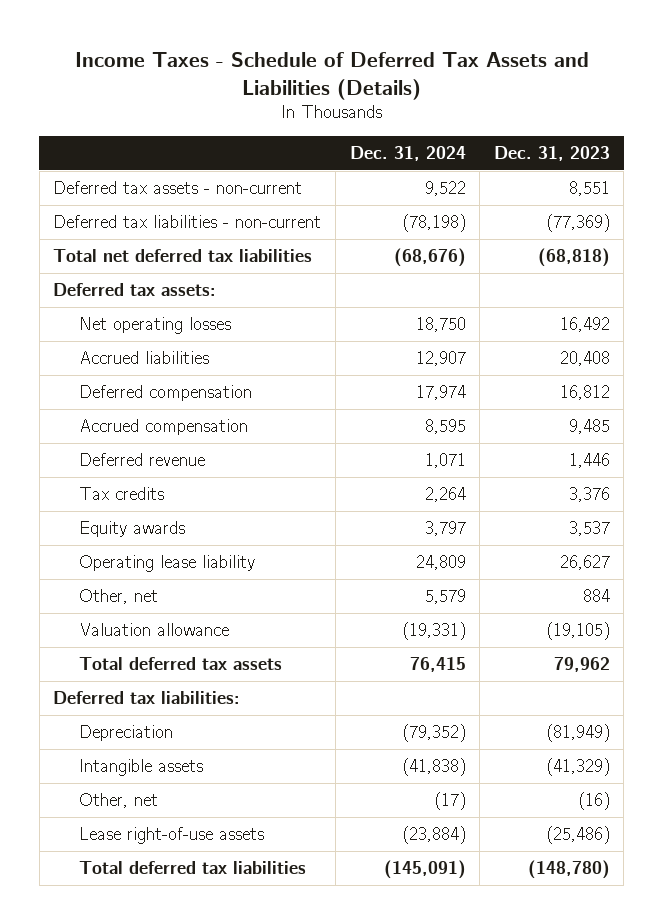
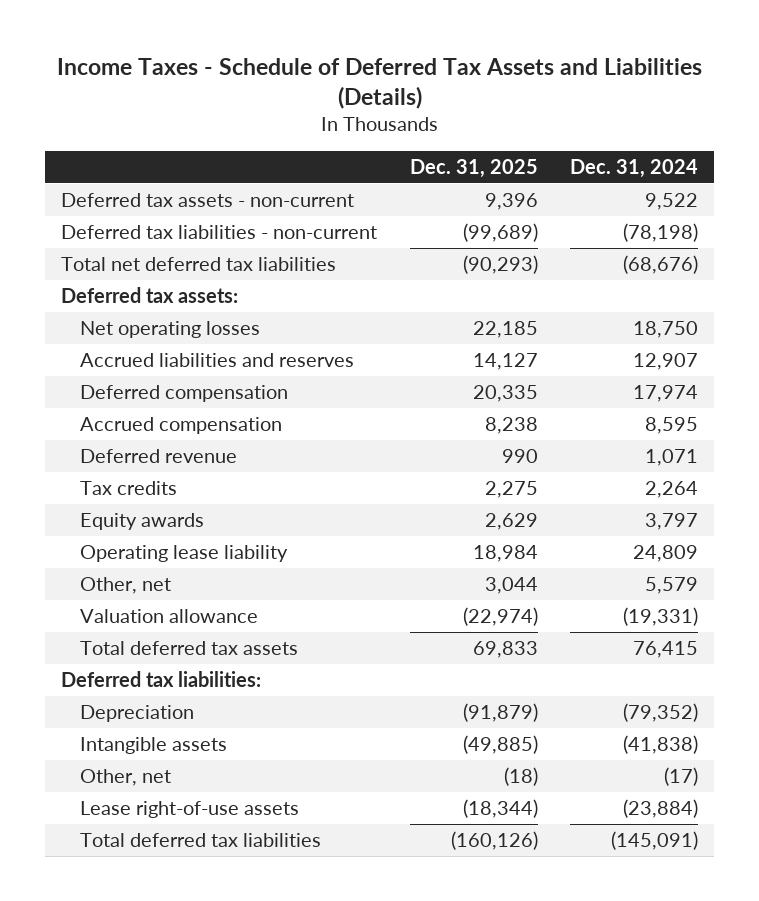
[493,146,610,162] Dec. 31, 2023 -> none
none -> [409,158,538,178] Dec. 31, 2025
[78,350,209,364] Accrued liabilities -> [79,352,354,367] Accrued liabilities and reserves

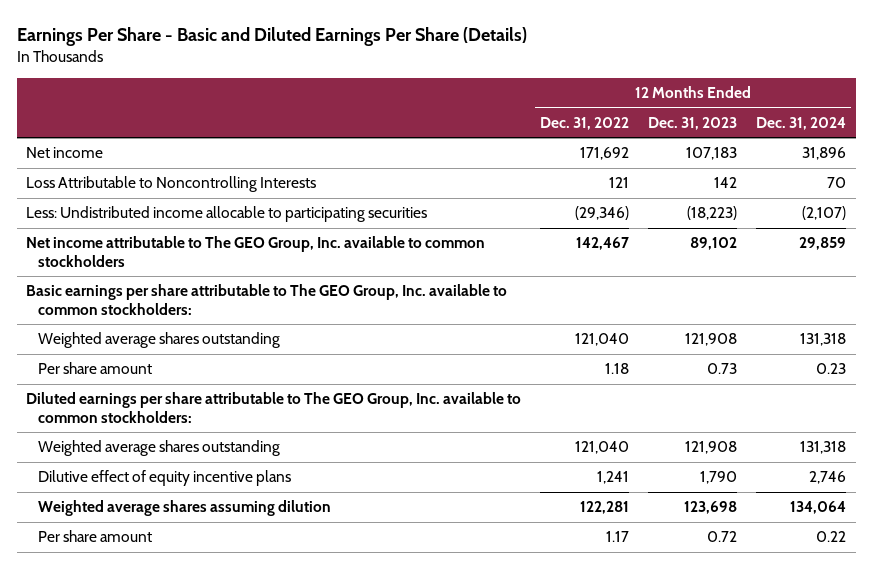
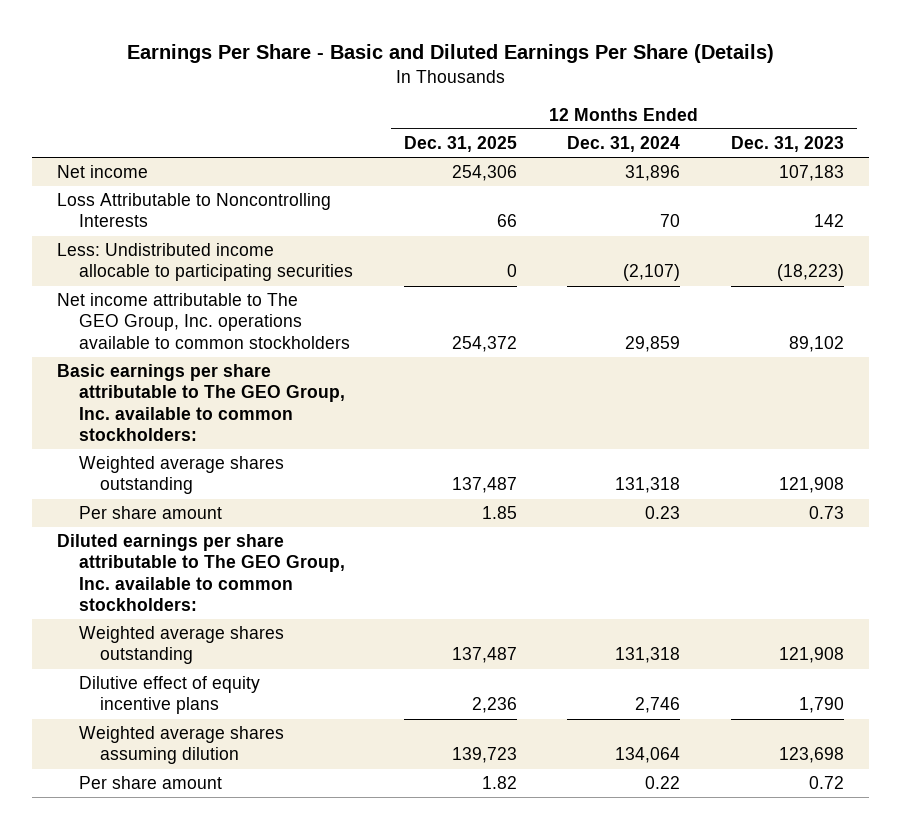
[540,116,630,130] Dec. 31, 2022 -> none
none -> [403,136,517,153] Dec. 31, 2025
[26,236,486,267] Net income attributable to The GEO Group, Inc. available to common stockholders -> [57,293,350,349] Net income attributable to The GEO Group, Inc. operations available to common stockholders

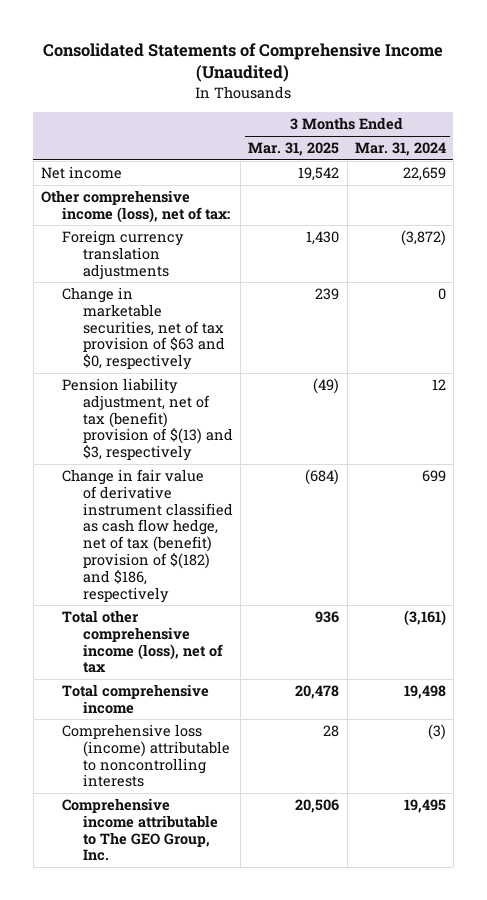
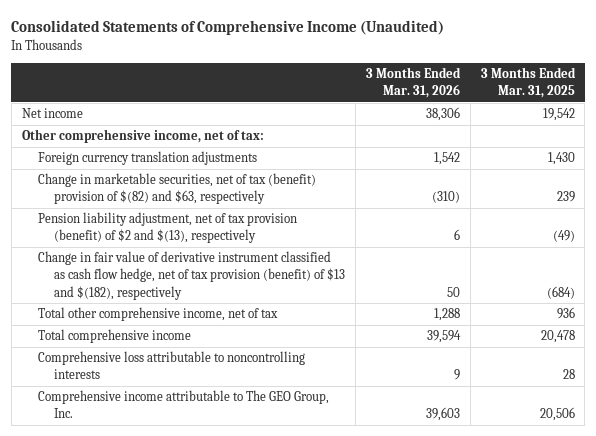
[354,142,446,157] Mar. 31, 2024 -> none
none -> [365,67,461,99] 3 Months Ended Mar. 31, 2026
[41,190,231,223] Other comprehensive income (loss), net of tax: -> [21,129,264,144] Other comprehensive income, net of tax:
[62,287,226,371] Change in marketable securities, net of tax provision of $63 and $0, respectively -> [37,173,316,205] Change in marketable securities, net of tax (benefit) provision of $(82) and $63, respectively
[62,378,234,462] Pension liability adjustment, net of tax (benefit) provision of $(13) and $3, respectively -> [37,212,297,244] Pension liability adjustment, net of tax provision (benefit) of $2 and $(13), respectively
[62,469,234,603] Change in fair value of derivative instrument classified as cash flow hedge, net of tax (benefit) provision of $(182) and $186, respectively -> [37,251,345,300] Change in fair value of derivative instrument classified as cash flow hedge, net of tax provision (benefit) of $13 and $(182), respectively
[62,610,224,674] Total other comprehensive income (loss), net of tax -> [37,307,278,322] Total other comprehensive income, net of tax
[62,724,231,788] Comprehensive loss (income) attributable to noncontrolling interests -> [37,351,305,380] Comprehensive loss attributable to noncontrolling interests

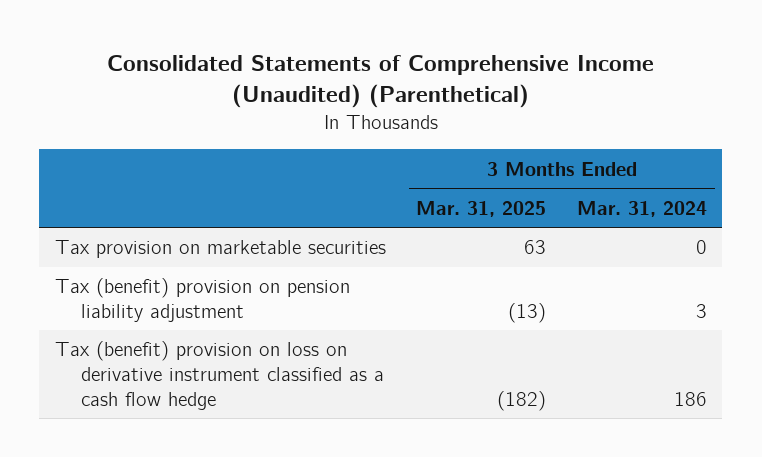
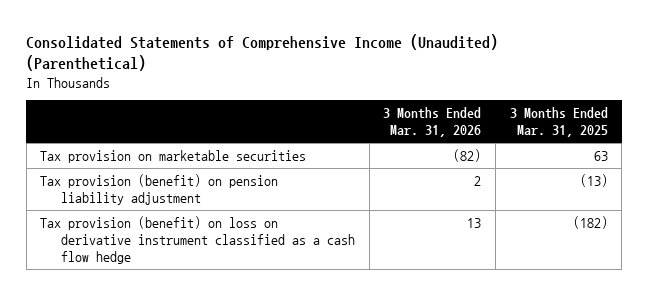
[577,200,708,217] Mar. 31, 2024 -> none
none -> [383,107,482,138] 3 Months Ended Mar. 31, 2026
[54,278,350,322] Tax (benefit) provision on pension liability adjustment -> [40,173,279,205] Tax provision (benefit) on pension liability adjustment
[54,341,384,410] Tax (benefit) provision on loss on derivative instrument classified as a cash flow hedge -> [40,215,356,264] Tax provision (benefit) on loss on derivative instrument classified as a cash flow hedge

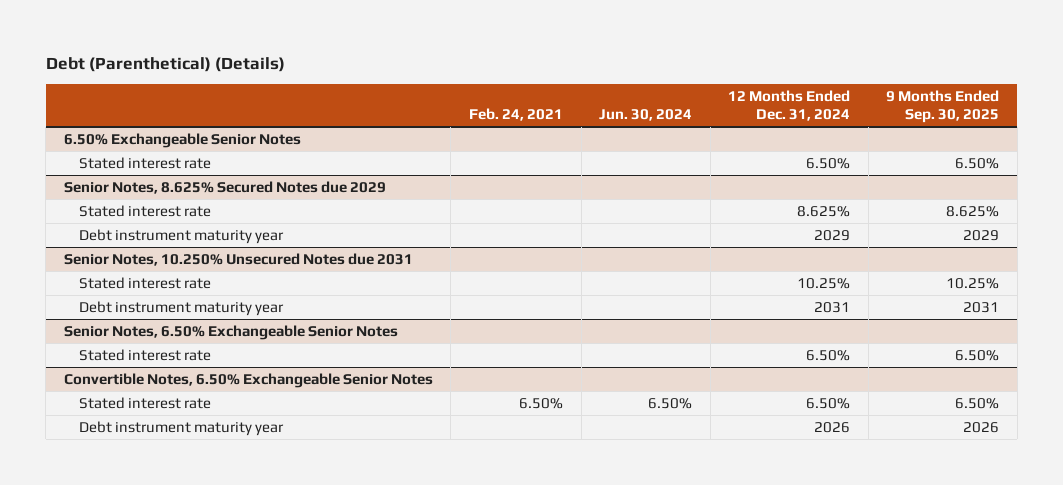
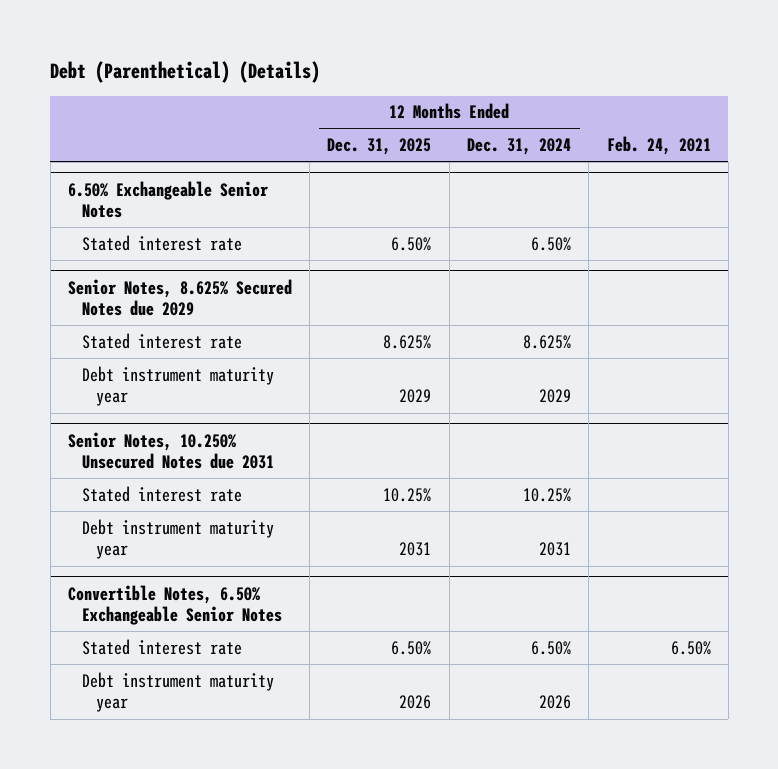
[599,109,693,122] Jun. 30, 2024 -> none
[886,89,1000,124] 9 Months Ended Sep. 30, 2025 -> none
none -> [327,138,432,156] Dec. 31, 2025
[63,324,398,340] Senior Notes, 6.50% Exchangeable Senior Notes -> none
[78,348,211,361] Stated interest rate -> none

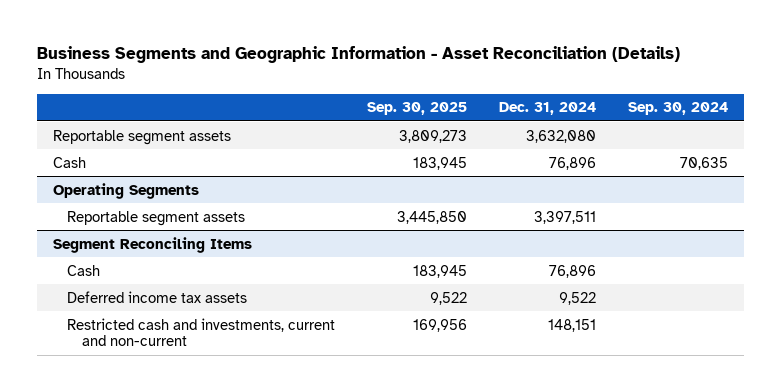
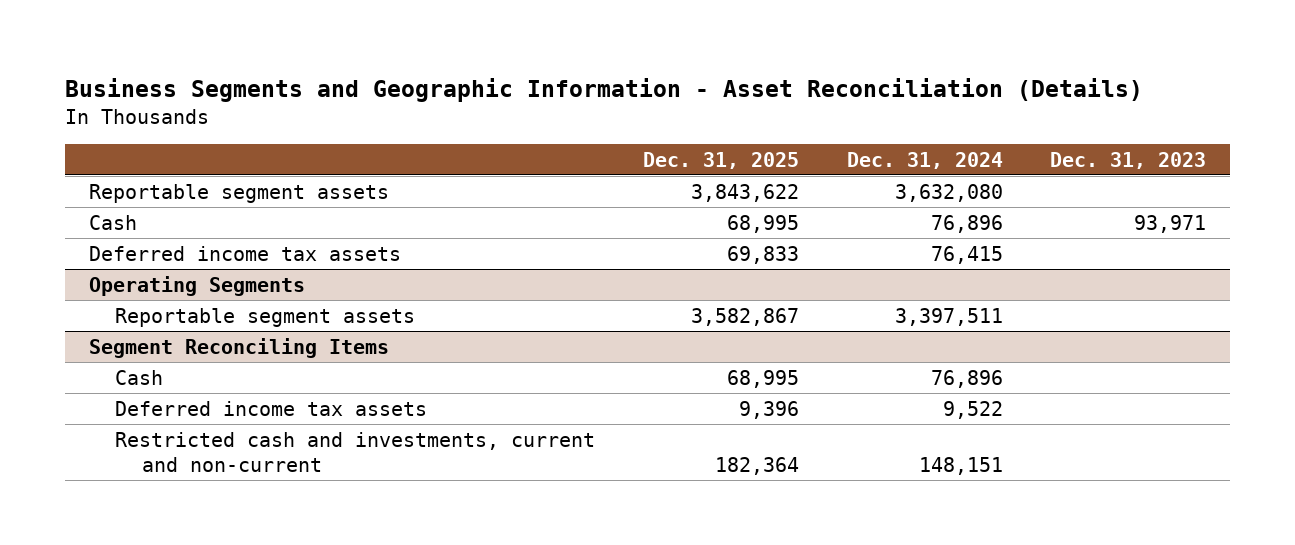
[367,102,468,116] Sep. 30, 2025 -> none
[627,102,728,116] Sep. 30, 2024 -> none
none -> [642,151,799,169] Dec. 31, 2025
none -> [1050,151,1207,169] Dec. 31, 2023
none -> [89,245,402,261] Deferred income tax assets

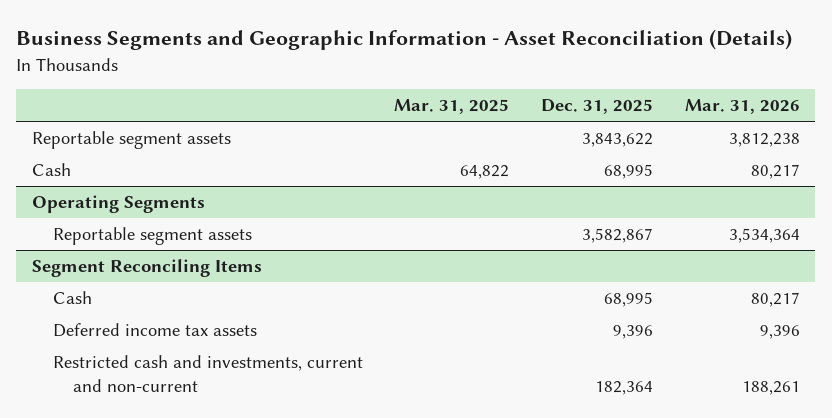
[846,151,1003,169] Dec. 31, 2024 -> none
[1050,151,1207,169] Dec. 31, 2023 -> none
none -> [394,99,510,115] Mar. 31, 2025
none -> [684,99,800,115] Mar. 31, 2026
[89,245,402,261] Deferred income tax assets -> none

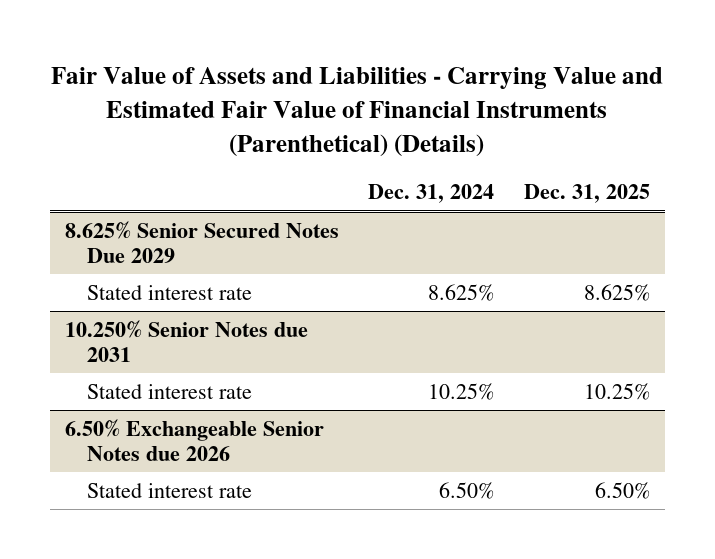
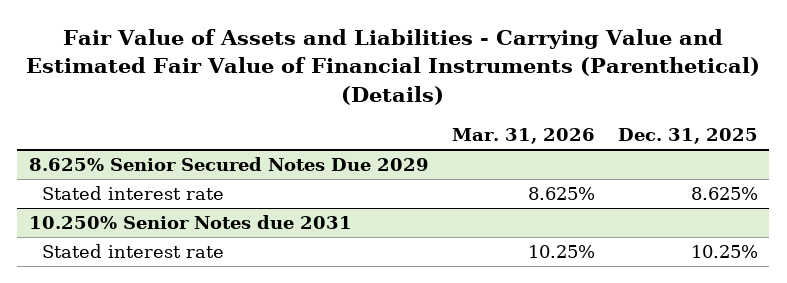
[368,184,495,204] Dec. 31, 2024 -> none
none -> [451,127,595,144] Mar. 31, 2026
[64,418,324,461] 6.50% Exchangeable Senior Notes due 2026 -> none
[87,482,253,498] Stated interest rate -> none

